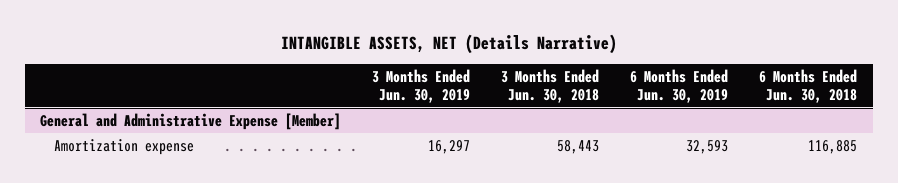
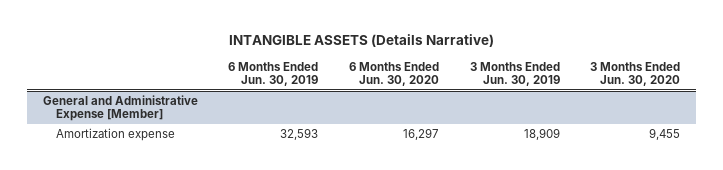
[280,33,617,54] INTANGIBLE ASSETS, NET (Details Narrative) -> [228,34,494,48] INTANGIBLE ASSETS (Details Narrative)
[501,68,600,103] 3 Months Ended Jun. 30, 2018 -> none
[759,68,858,103] 6 Months Ended Jun. 30, 2018 -> none
none -> [349,61,440,87] 6 Months Ended Jun. 30, 2020
none -> [590,61,681,87] 3 Months Ended Jun. 30, 2020
[428,139,471,154] 16,297 -> [523,127,560,140] 18,909

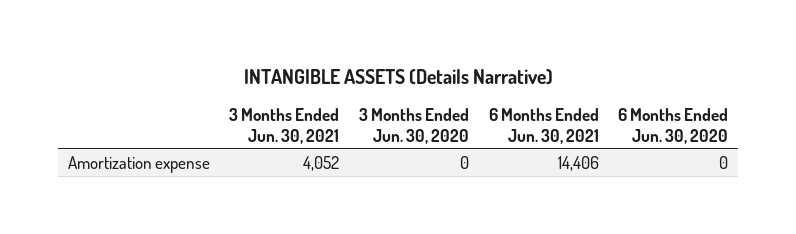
[228,61,319,87] 6 Months Ended Jun. 30, 2019 -> none
[469,61,560,87] 3 Months Ended Jun. 30, 2019 -> none
none -> [229,107,340,145] 3 Months Ended Jun. 30, 2021
none -> [488,107,599,145] 6 Months Ended Jun. 30, 2021
[42,94,198,122] General and Administrative Expense [Member] -> none
[403,127,440,140] 16,297 -> [719,156,729,170] 0
[649,127,681,140] 9,455 -> [459,156,469,170] 0

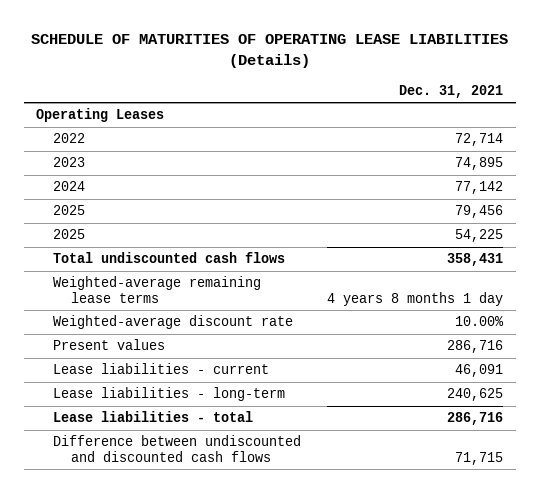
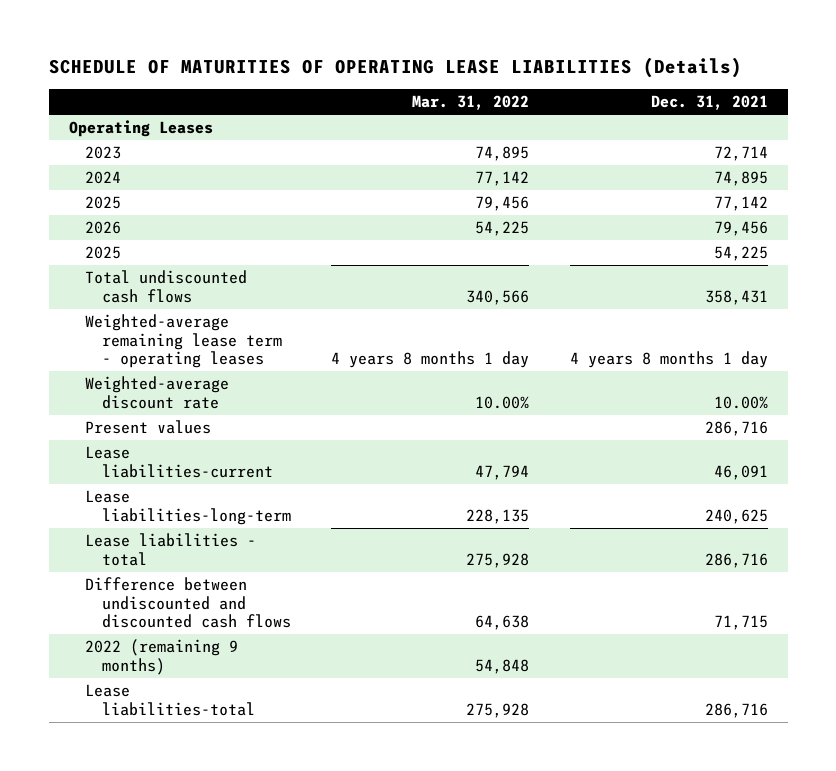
none -> [412,95,530,111] Mar. 31, 2022
[53,133,86,144] 2022 -> [85,146,122,160] 2023
[53,157,86,168] 2023 -> [85,171,122,185] 2024
[53,181,86,192] 2024 -> [85,196,122,210] 2025
[53,205,86,216] 2025 -> [85,221,122,235] 2026
[53,276,262,304] Weighted-average remaining lease terms -> [85,314,282,369] Weighted-average remaining lease term - operating leases
[53,363,270,375] Lease liabilities - current -> [85,446,273,478] Lease liabilities-current
[53,387,286,402] Lease liabilities - long-term -> [85,490,291,525] Lease liabilities-long-term
none -> [85,639,239,675] 2022 (remaining 9 months)
none -> [85,684,255,716] Lease liabilities-total

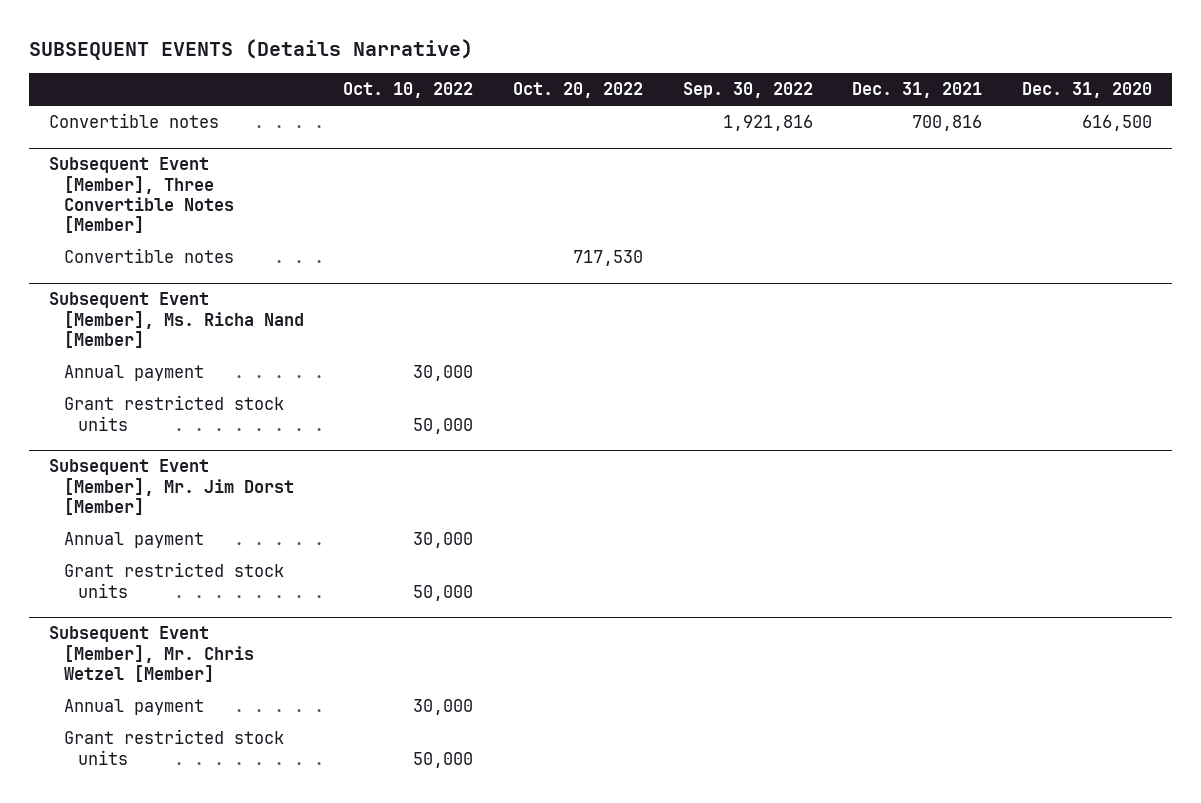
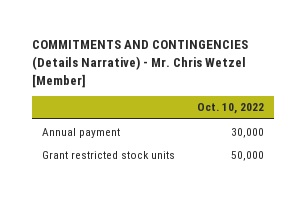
[29,39,474,61] SUBSEQUENT EVENTS (Details Narrative) -> [31,40,248,88] COMMITMENTS AND CONTINGENCIES (Details Narrative) - Mr. Chris Wetzel [Member]
[512,82,643,99] Oct. 20, 2022 -> none
[682,82,813,99] Sep. 30, 2022 -> none
[852,82,983,99] Dec. 31, 2021 -> none
[1021,82,1152,99] Dec. 31, 2020 -> none
[49,113,220,129] Convertible notes -> none
[49,157,234,234] Subsequent Event [Member], Three Convertible Notes [Member] -> none
[63,248,234,264] Convertible notes -> none
[49,292,304,349] Subsequent Event [Member], Ms. Richa Nand [Member] -> none
[49,459,294,516] Subsequent Event [Member], Mr. Jim Dorst [Member] -> none
[63,532,204,549] Annual payment -> none
[63,562,284,598] Grant restricted stock units -> none
[49,626,254,683] Subsequent Event [Member], Mr. Chris Wetzel [Member] -> none
[63,699,204,716] Annual payment -> none
[63,729,284,765] Grant restricted stock units -> none

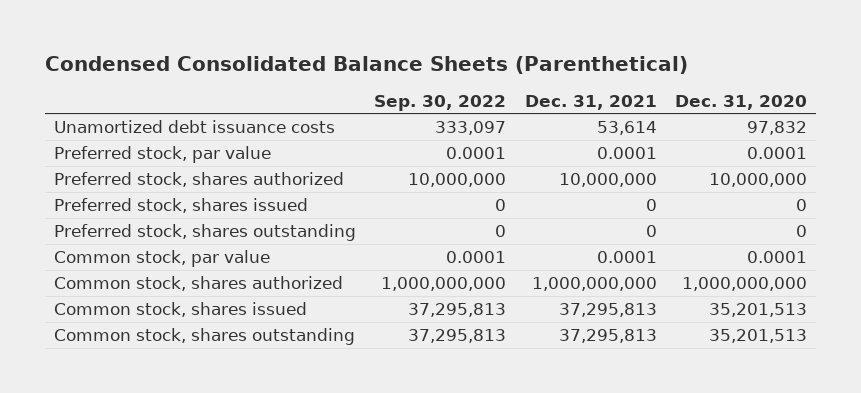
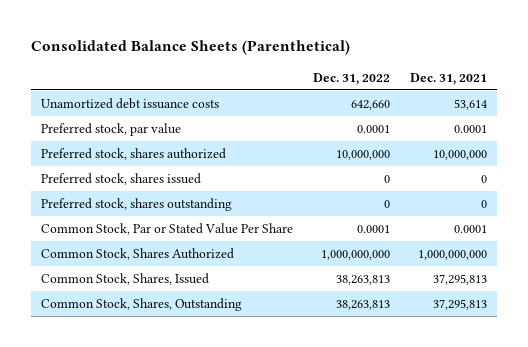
[44,55,688,74] Condensed Consolidated Balance Sheets (Parenthetical) -> [30,40,350,56] Consolidated Balance Sheets (Parenthetical)
[374,94,507,111] Sep. 30, 2022 -> none
[674,94,807,110] Dec. 31, 2020 -> none
none -> [313,72,391,85] Dec. 31, 2022
[53,250,270,268] Common stock, par value -> [40,222,293,235] Common Stock, Par or Stated Value Per Share
[53,276,343,292] Common stock, shares authorized -> [40,247,234,260] Common Stock, Shares Authorized
[53,302,307,318] Common stock, shares issued -> [40,272,209,285] Common Stock, Shares, Issued
[53,328,355,346] Common stock, shares outstanding -> [40,297,242,311] Common Stock, Shares, Outstanding

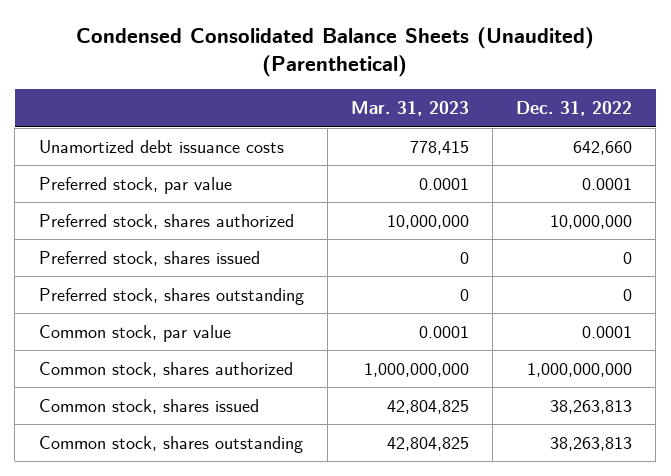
[30,40,350,56] Consolidated Balance Sheets (Parenthetical) -> [76,27,595,78] Condensed Consolidated Balance Sheets (Unaudited) (Parenthetical)
[410,72,488,85] Dec. 31, 2021 -> none
none -> [350,101,469,117] Mar. 31, 2023
[40,222,293,235] Common Stock, Par or Stated Value Per Share -> [38,325,231,343] Common stock, par value
[40,247,234,260] Common Stock, Shares Authorized -> [38,362,293,378] Common stock, shares authorized
[40,272,209,285] Common Stock, Shares, Issued -> [38,399,259,415] Common stock, shares issued
[40,297,242,311] Common Stock, Shares, Outstanding -> [38,436,303,454] Common stock, shares outstanding

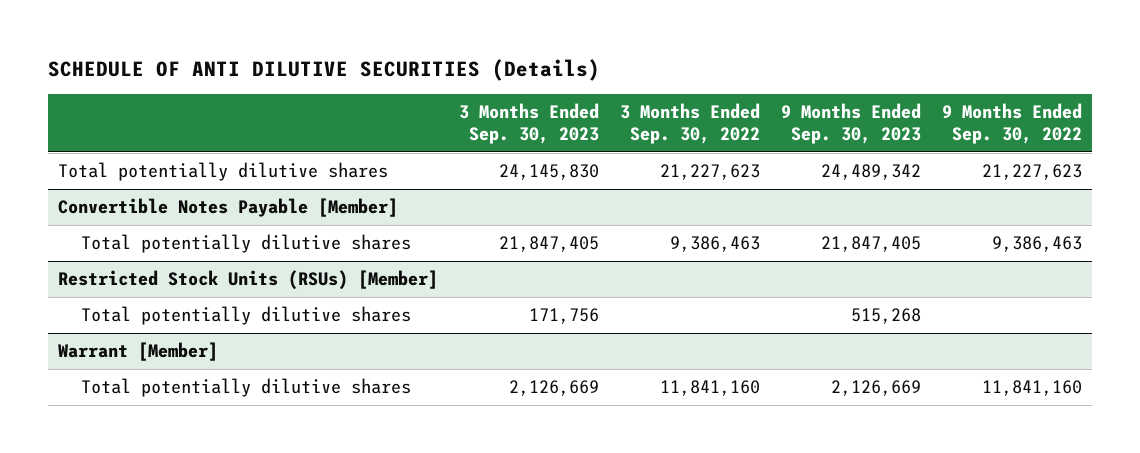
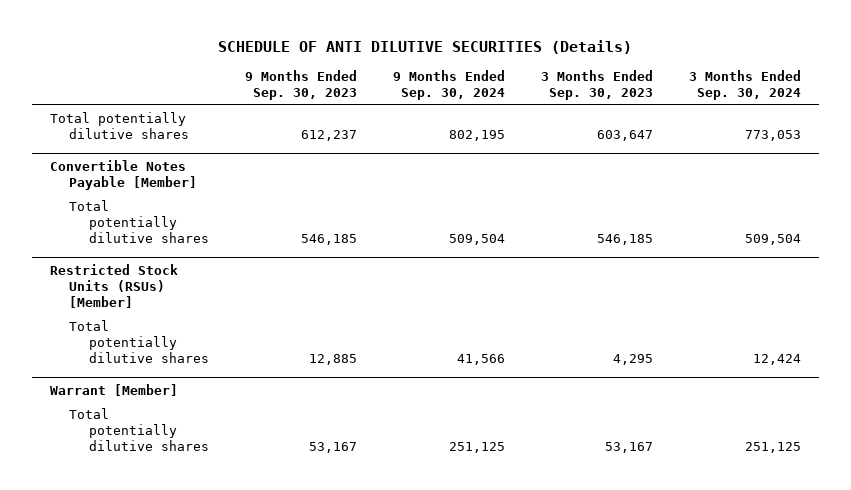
[620,102,761,144] 3 Months Ended Sep. 30, 2022 -> none
[941,102,1082,144] 9 Months Ended Sep. 30, 2022 -> none
none -> [393,70,506,101] 9 Months Ended Sep. 30, 2024
none -> [689,70,802,101] 3 Months Ended Sep. 30, 2024
[499,164,600,181] 24,145,830 -> [597,129,654,141] 603,647
[821,164,922,181] 24,489,342 -> [301,129,358,141] 612,237
[499,236,600,253] 21,847,405 -> [597,233,654,245] 546,185
[821,236,922,253] 21,847,405 -> [301,233,358,245] 546,185
[529,308,600,325] 171,756 -> [613,353,654,365] 4,295
[851,308,922,325] 515,268 -> [309,353,358,365] 12,885
[509,380,600,397] 2,126,669 -> [605,441,654,453] 53,167
[831,380,922,397] 2,126,669 -> [309,441,358,453] 53,167

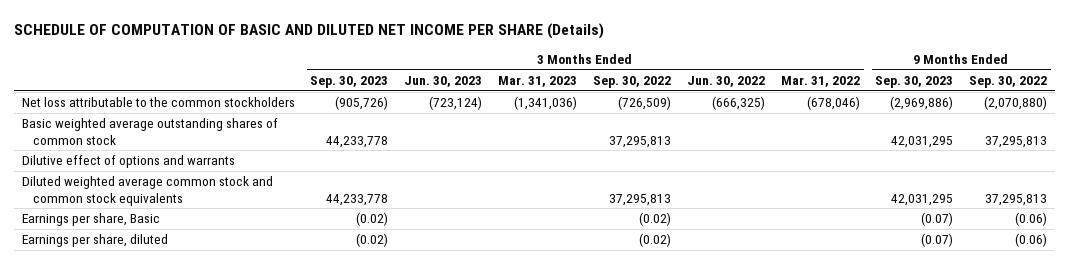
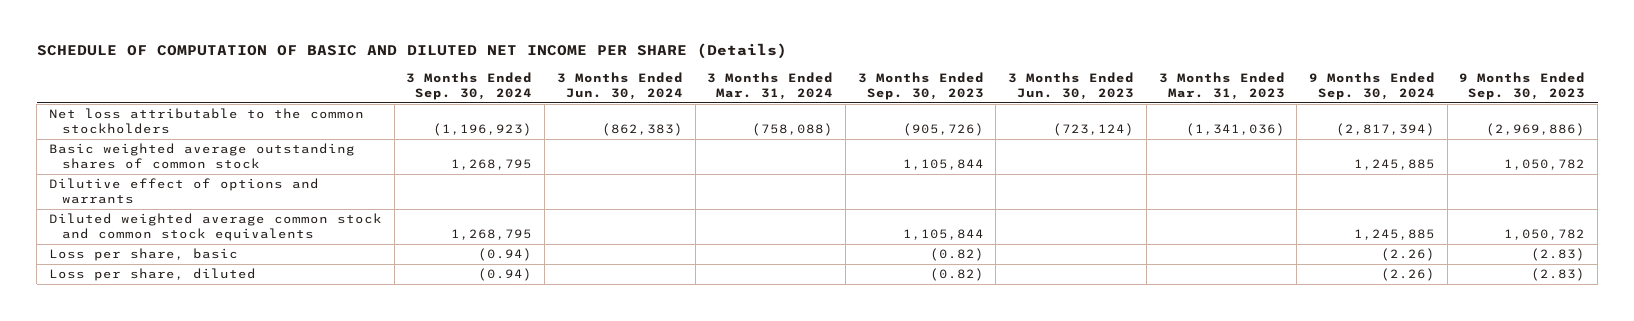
[592,75,671,88] Sep. 30, 2022 -> none
[686,75,765,87] Jun. 30, 2022 -> none
[780,75,860,87] Mar. 31, 2022 -> none
[969,75,1048,88] Sep. 30, 2022 -> none
none -> [406,71,533,100] 3 Months Ended Sep. 30, 2024
none -> [556,71,683,100] 3 Months Ended Jun. 30, 2024
none -> [707,71,834,100] 3 Months Ended Mar. 31, 2024
none -> [1309,71,1436,100] 9 Months Ended Sep. 30, 2024
[326,135,389,148] 44,233,778 -> [902,159,984,171] 1,105,844
[891,135,954,148] 42,031,295 -> [1504,159,1586,171] 1,050,782
[326,193,389,206] 44,233,778 -> [902,229,984,241] 1,105,844
[891,193,954,206] 42,031,295 -> [1504,229,1586,241] 1,050,782
[21,213,160,227] Earnings per share, Basic -> [49,248,239,262] Loss per share, basic
[356,212,389,227] (0.02) -> [929,248,984,262] (0.82)
[921,212,954,227] (0.07) -> [1531,248,1586,262] (2.83)
[21,234,168,248] Earnings per share, diluted -> [49,268,257,282] Loss per share, diluted
[356,233,389,248] (0.02) -> [929,268,984,282] (0.82)
[921,233,954,248] (0.07) -> [1531,268,1586,282] (2.83)

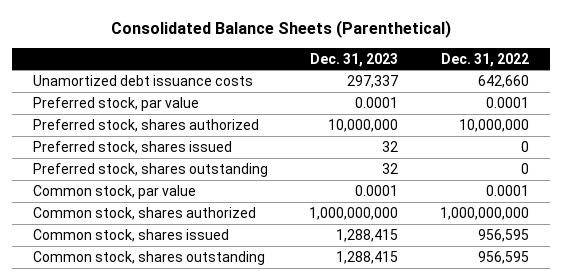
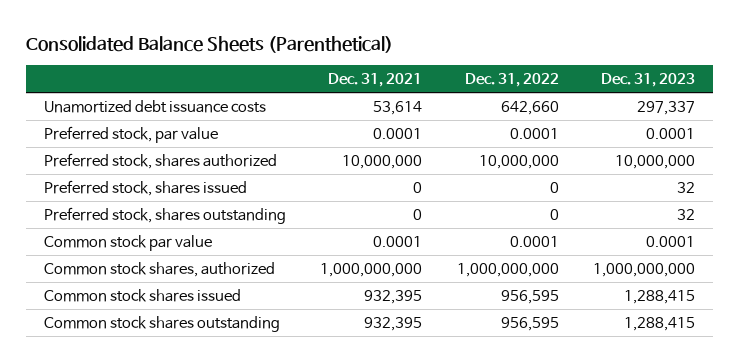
none -> [328,73,423,88] Dec. 31, 2021
[32,184,196,199] Common stock, par value -> [43,235,212,252] Common stock par value
[32,206,256,220] Common stock, shares authorized -> [43,262,275,278] Common stock shares, authorized
[32,228,229,242] Common stock, shares issued -> [43,289,241,303] Common stock shares issued
[32,250,265,265] Common stock, shares outstanding -> [43,316,280,333] Common stock shares outstanding

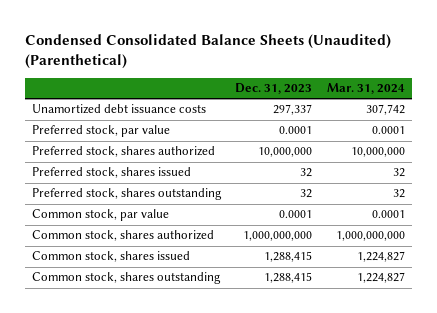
[26,36,394,54] Consolidated Balance Sheets (Parenthetical) -> [25,34,392,69] Condensed Consolidated Balance Sheets (Unaudited) (Parenthetical)
[328,73,423,88] Dec. 31, 2021 -> none
[464,73,559,88] Dec. 31, 2022 -> none
none -> [326,83,405,95] Mar. 31, 2024
[43,235,212,252] Common stock par value -> [32,209,170,222] Common stock, par value
[43,262,275,278] Common stock shares, authorized -> [32,230,215,242] Common stock, shares authorized
[43,289,241,303] Common stock shares issued -> [32,251,191,263] Common stock, shares issued
[43,316,280,333] Common stock shares outstanding -> [32,272,222,285] Common stock, shares outstanding

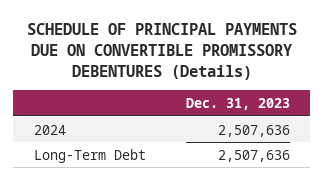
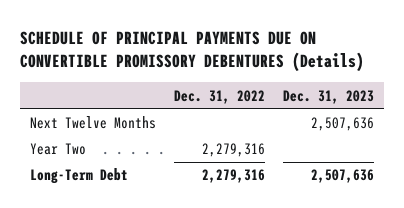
none -> [173,89,265,104] Dec. 31, 2022
[33,124,66,135] 2024 -> [29,116,156,130] Next Twelve Months
none -> [29,143,86,156] Year Two

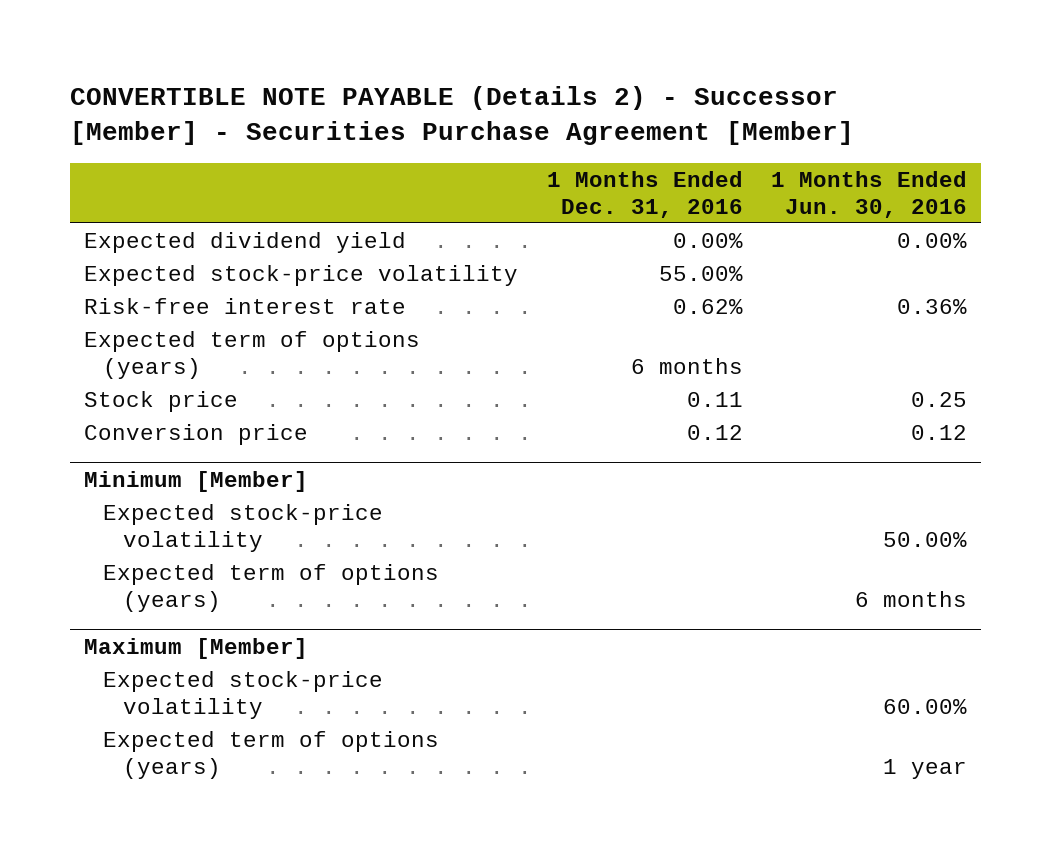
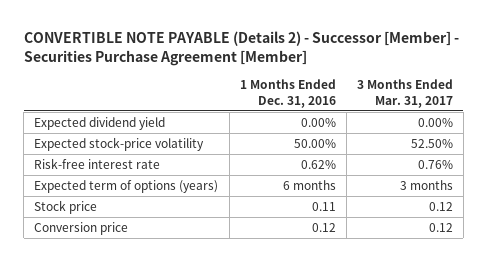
[770,170,967,218] 1 Months Ended Jun. 30, 2016 -> none
none -> [356,79,453,108] 3 Months Ended Mar. 31, 2017
[658,266,743,282] 55.00% -> [293,139,336,149] 50.00%
[84,470,309,492] Minimum [Member] -> none
[103,504,384,553] Expected stock-price volatility -> none
[103,564,440,613] Expected term of options (years) -> none
[84,637,309,659] Maximum [Member] -> none
[103,671,384,720] Expected stock-price volatility -> none
[103,731,440,780] Expected term of options (years) -> none

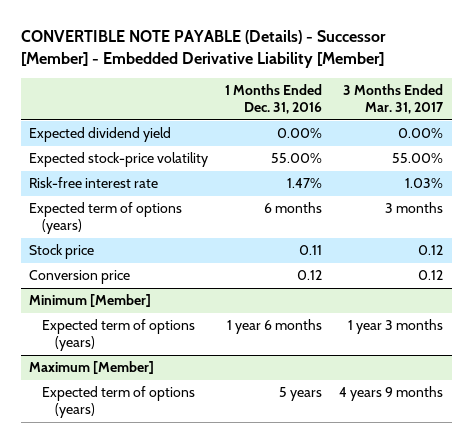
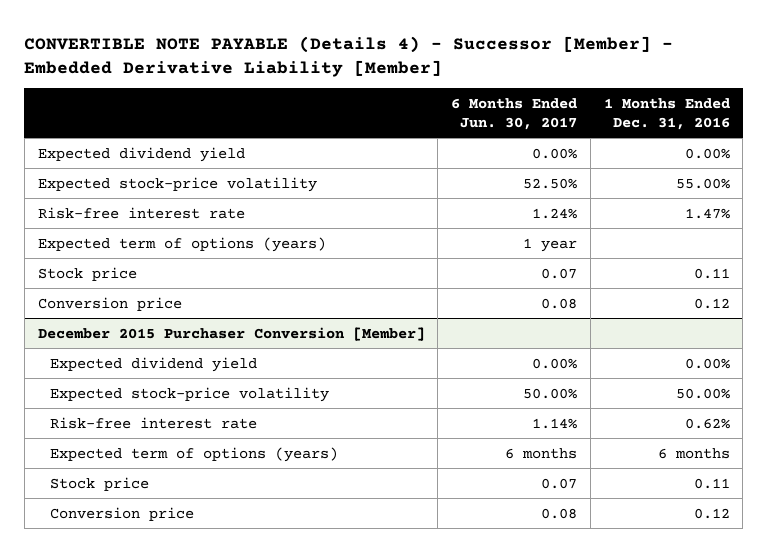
[20,30,386,69] CONVERTIBLE NOTE PAYABLE (Details) - Successor [Member] - Embedded Derivative Liability [Member] -> [24,35,674,77] CONVERTIBLE NOTE PAYABLE (Details 4) - Successor [Member] - Embedded Derivative Liability [Member]
[343,84,445,115] 3 Months Ended Mar. 31, 2017 -> none
none -> [451,98,578,130] 6 Months Ended Jun. 30, 2017
none -> [37,236,326,252] Expected term of options (years)
none -> [37,266,137,281] Stock price
none -> [37,296,182,311] Conversion price
none -> [37,326,425,341] December 2015 Purchaser Conversion [Member]
none -> [50,356,258,372] Expected dividend yield
none -> [50,386,330,402] Expected stock-price volatility
none -> [50,416,258,429] Risk-free interest rate
[29,294,152,308] Minimum [Member] -> none
[42,319,196,352] Expected term of options (years) -> none
[29,361,155,375] Maximum [Member] -> none
[42,386,196,419] Expected term of options (years) -> none

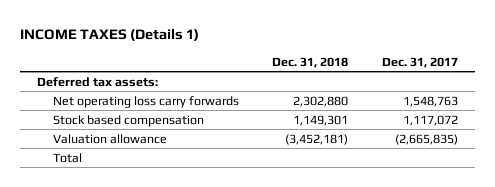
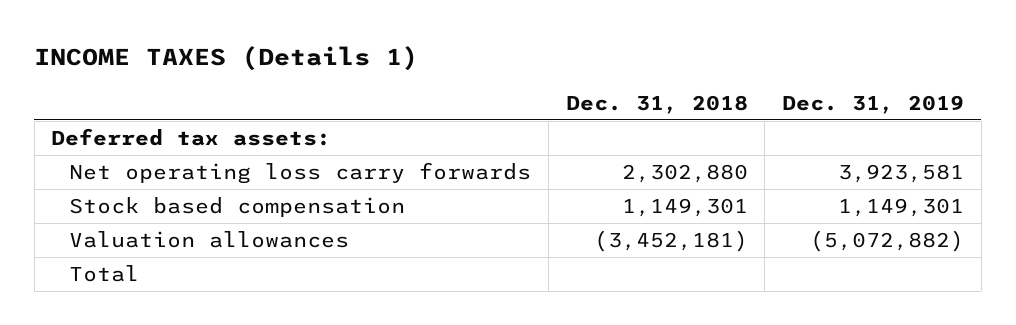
[381,56,458,68] Dec. 31, 2017 -> none
none -> [782,94,965,114] Dec. 31, 2019
[52,133,167,144] Valuation allowance -> [69,231,350,249] Valuation allowances

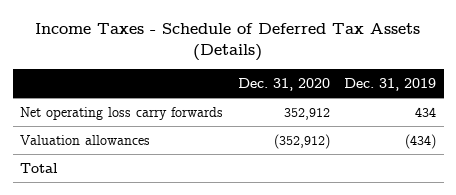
[34,46,419,72] INCOME TAXES (Details 1) -> [35,23,421,62] Income Taxes - Schedule of Deferred Tax Assets (Details)
[565,94,748,114] Dec. 31, 2018 -> none
none -> [237,77,330,91] Dec. 31, 2020
[51,128,332,147] Deferred tax assets: -> none
[69,197,406,218] Stock based compensation -> none
[838,164,965,184] 3,923,581 -> [415,106,437,117] 434
[810,230,965,253] (5,072,882) -> [405,133,437,149] (434)

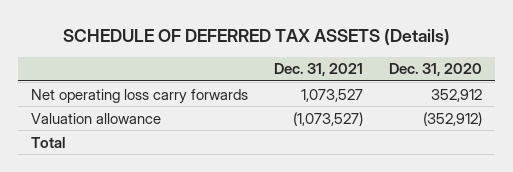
[35,23,421,62] Income Taxes - Schedule of Deferred Tax Assets (Details) -> [62,28,450,45] SCHEDULE OF DEFERRED TAX ASSETS (Details)
[344,77,437,91] Dec. 31, 2019 -> none
none -> [274,63,364,77] Dec. 31, 2021
[19,134,150,145] Valuation allowances -> [31,112,162,124] Valuation allowance

